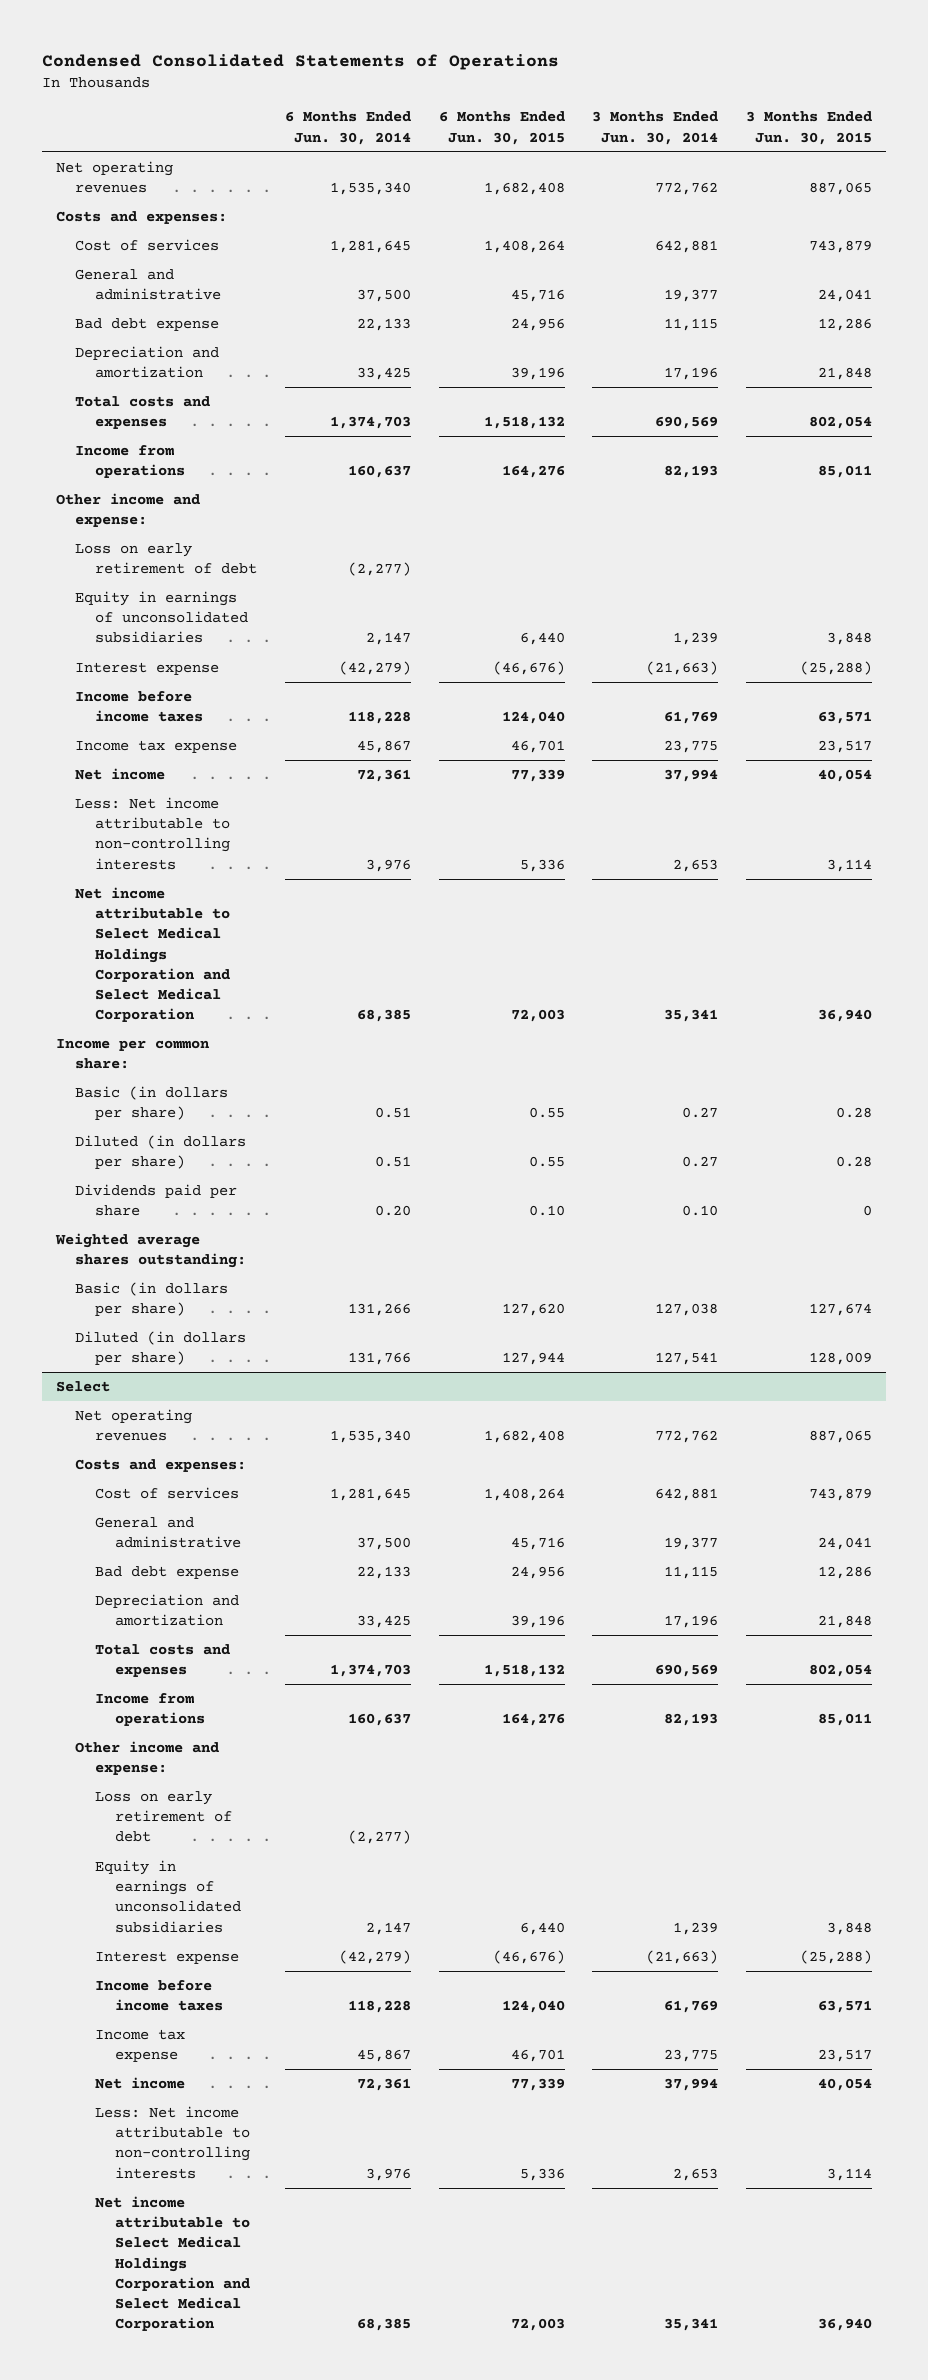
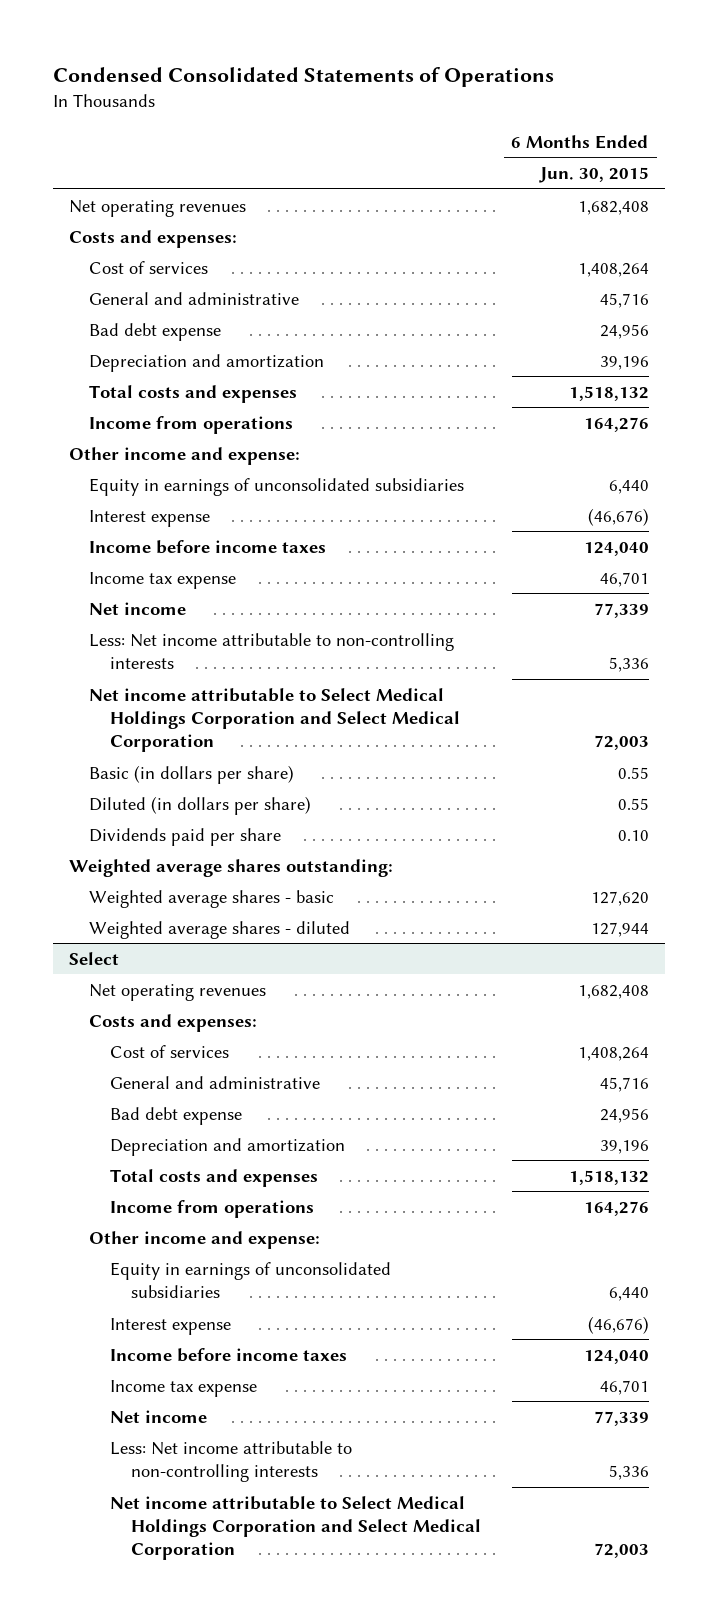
[284,111,411,145] 6 Months Ended Jun. 30, 2014 -> none
[592,111,719,145] 3 Months Ended Jun. 30, 2014 -> none
[746,111,873,145] 3 Months Ended Jun. 30, 2015 -> none
[75,543,258,575] Loss on early retirement of debt -> none
[55,1039,210,1070] Income per common share: -> none
[75,1282,229,1317] Basic (in dollars per share) -> [89,889,335,908] Weighted average shares - basic
[75,1331,247,1366] Diluted (in dollars per share) -> [89,920,351,939] Weighted average shares - diluted
[95,1791,232,1843] Loss on early retirement of debt -> none

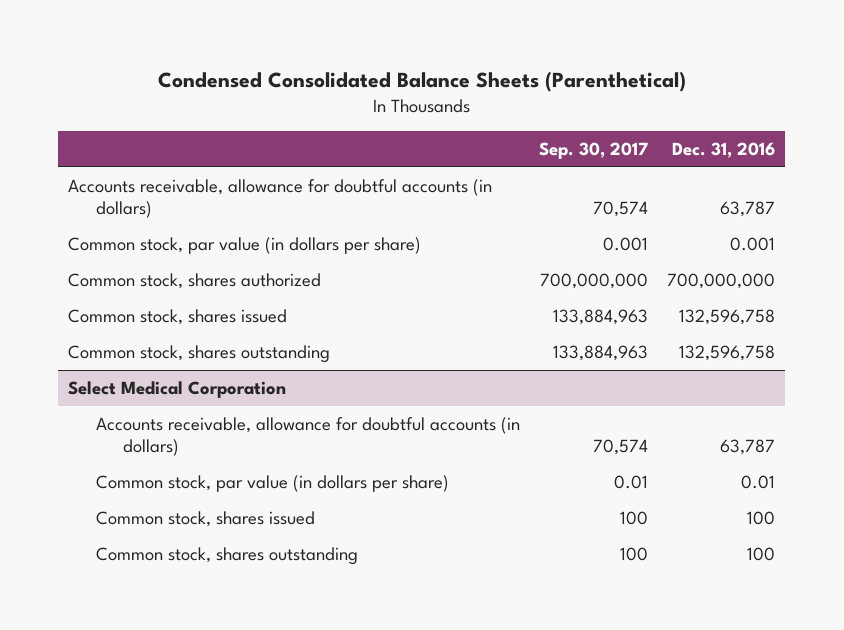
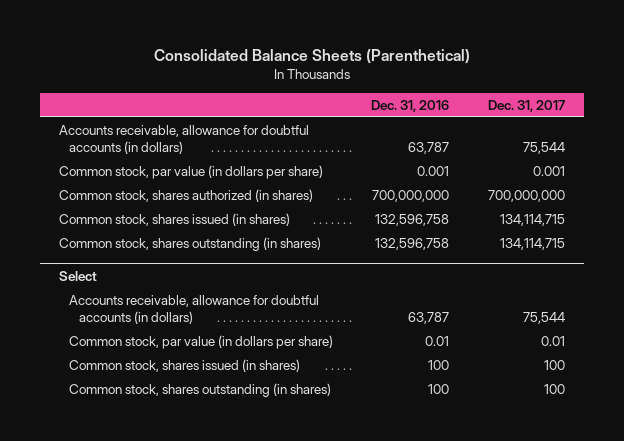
[157,71,686,93] Condensed Consolidated Balance Sheets (Parenthetical) -> [154,49,471,65] Consolidated Balance Sheets (Parenthetical)
[539,142,649,160] Sep. 30, 2017 -> none
none -> [487,99,565,112] Dec. 31, 2017
[68,380,287,398] Select Medical Corporation -> none
[68,272,322,289] Common stock, shares authorized -> [59,188,314,202] Common stock, shares authorized (in shares)
[68,308,288,325] Common stock, shares issued -> [59,212,291,226] Common stock, shares issued (in shares)
[68,344,331,363] Common stock, shares outstanding -> [59,236,322,251] Common stock, shares outstanding (in shares)
none -> [59,270,98,281] Select
[95,510,315,527] Common stock, shares issued -> [69,358,301,372] Common stock, shares issued (in shares)
[95,546,358,565] Common stock, shares outstanding -> [69,382,332,397] Common stock, shares outstanding (in shares)

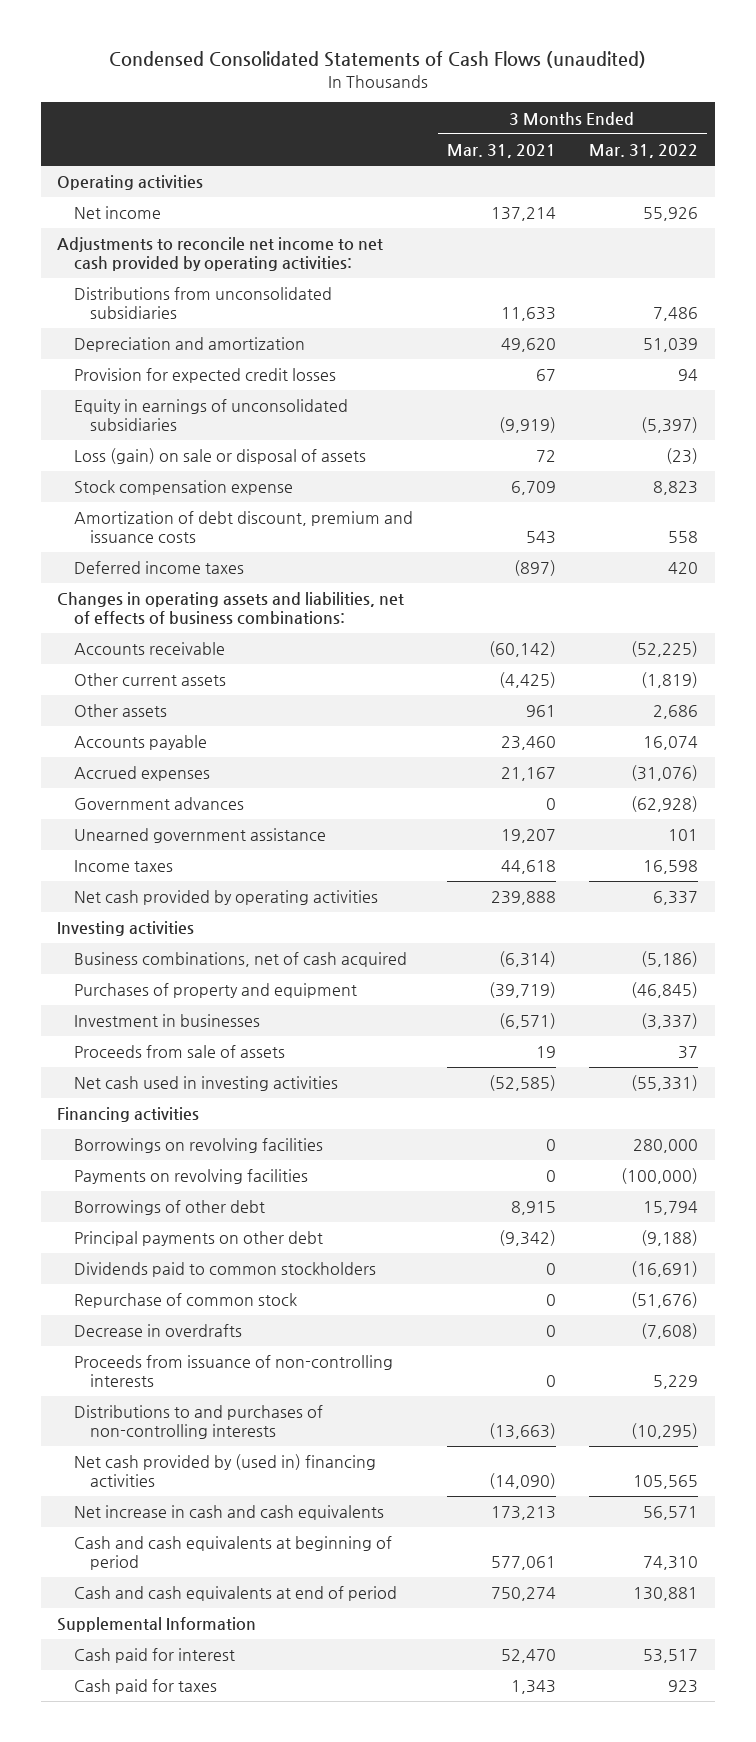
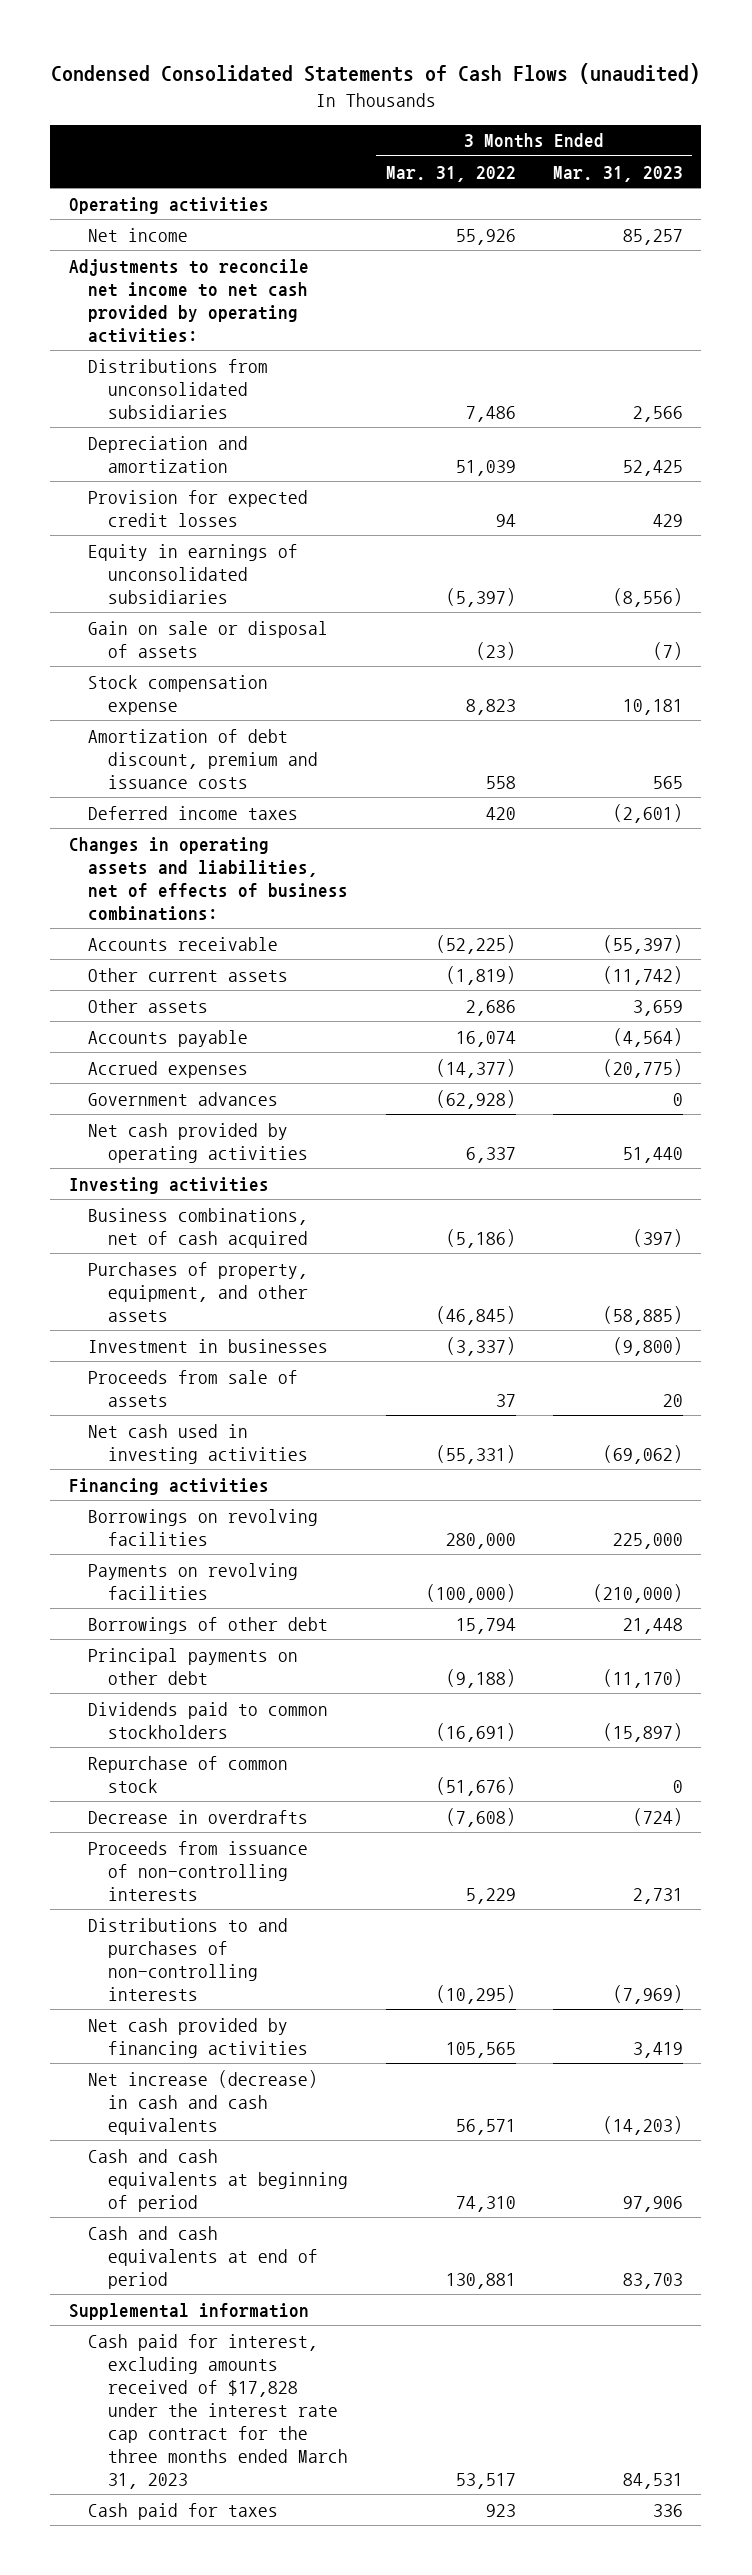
[446,144,556,159] Mar. 31, 2021 -> none
none -> [552,165,683,182] Mar. 31, 2023
[73,448,366,465] Loss (gain) on sale or disposal of assets -> [88,620,329,658] Gain on sale or disposal of assets
[631,765,699,782] (31,076) -> [435,1058,516,1078] (14,377)
[73,828,326,844] Unearned government assistance -> none
[73,860,173,873] Income taxes -> none
[73,983,357,999] Purchases of property and equipment -> [88,1261,309,1322] Purchases of property, equipment, and other assets
[73,1454,376,1488] Net cash provided by (used in) financing activities -> [88,2017,308,2058] Net cash provided by financing activities
[73,1505,384,1521] Net increase in cash and cash equivalents -> [88,2069,319,2135] Net increase (decrease) in cash and cash equivalents
[57,1617,257,1633] Supplemental Information -> [69,2302,310,2320] Supplemental information
[73,1648,235,1664] Cash paid for interest -> [88,2333,348,2489] Cash paid for interest, excluding amounts received of $17,828 under the interest rate cap contract for the three months ended March 31, 2023

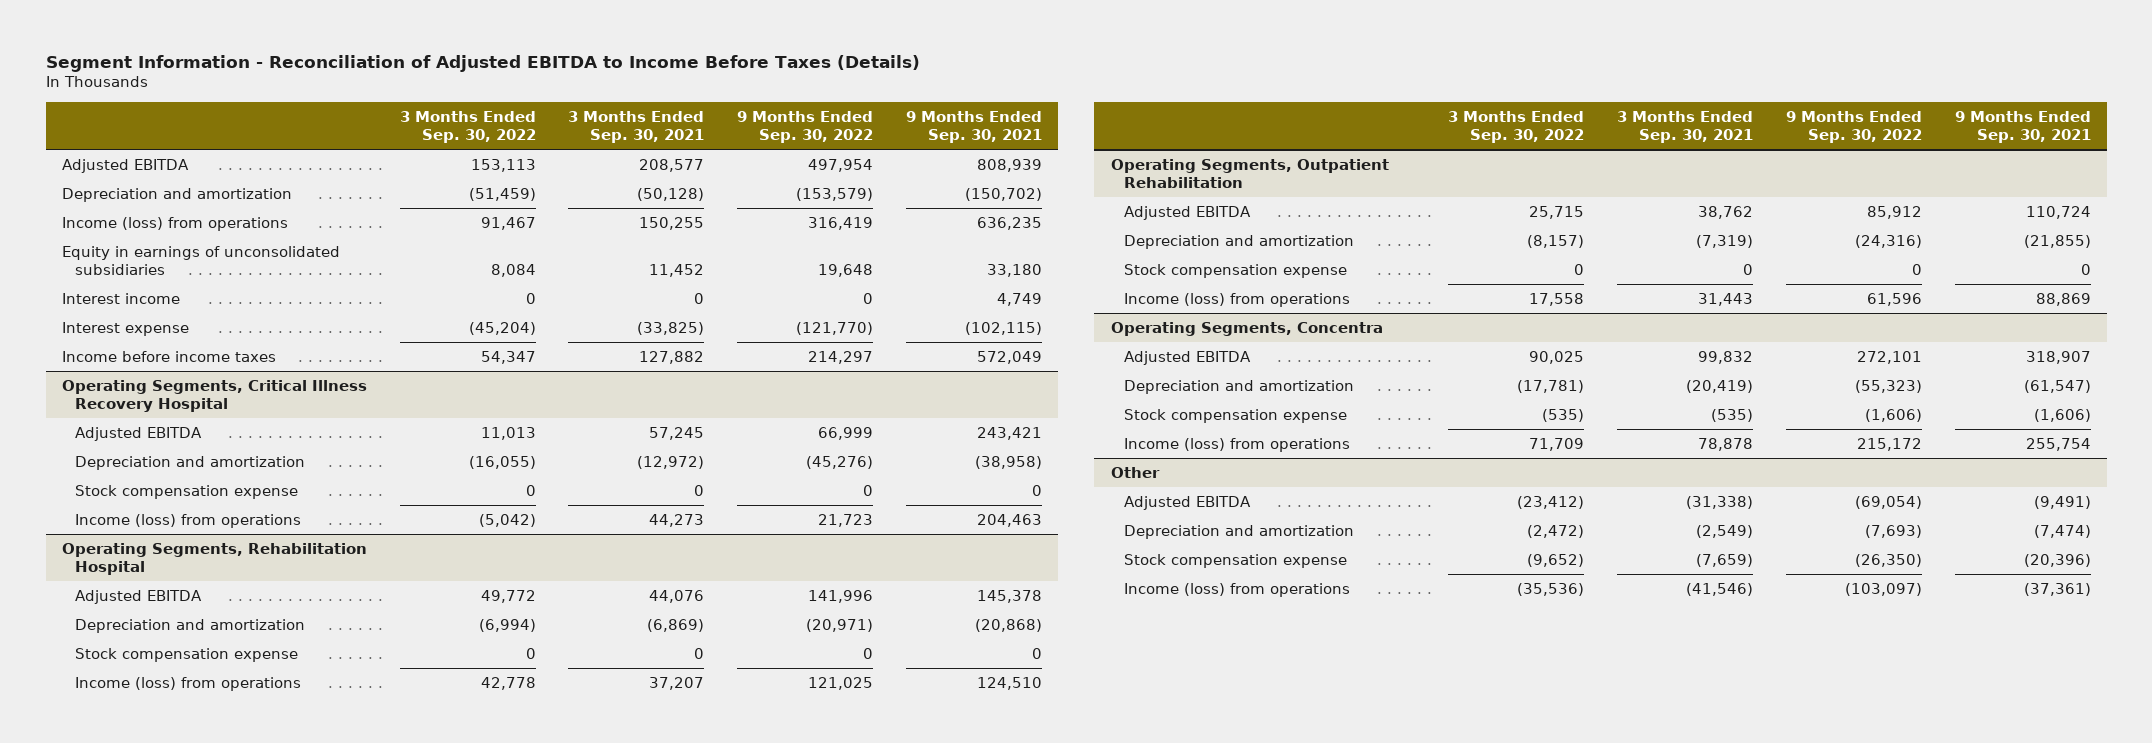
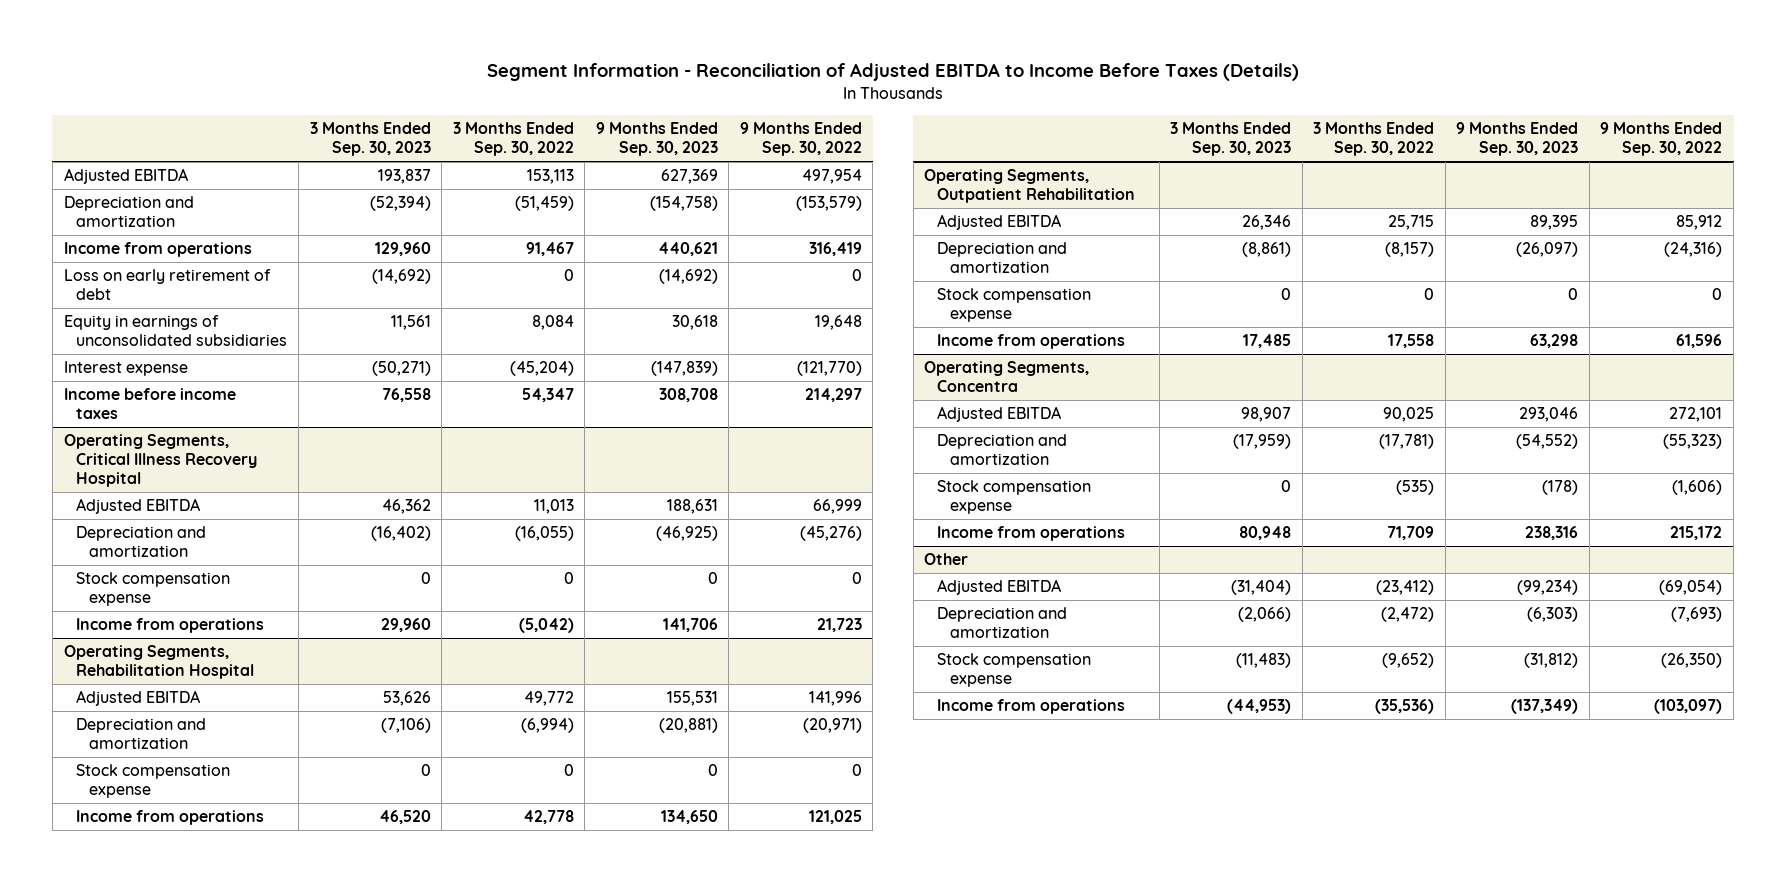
[568,110,705,143] 3 Months Ended Sep. 30, 2021 -> none
[905,110,1042,143] 9 Months Ended Sep. 30, 2021 -> none
none -> [309,122,431,157] 3 Months Ended Sep. 30, 2023
none -> [595,122,718,157] 9 Months Ended Sep. 30, 2023
[61,216,288,231] Income (loss) from operations -> [63,242,252,258] Income from operations
none -> [63,269,271,301] Loss on early retirement of debt
[61,292,180,304] Interest income -> none
[74,513,301,528] Income (loss) from operations -> [76,618,265,634] Income from operations
[74,676,301,691] Income (loss) from operations -> [76,810,265,826] Income from operations
[1123,292,1350,307] Income (loss) from operations -> [937,334,1126,350] Income from operations
[1123,437,1350,452] Income (loss) from operations -> [937,526,1126,542] Income from operations
[1123,582,1350,597] Income (loss) from operations -> [937,699,1126,715] Income from operations

